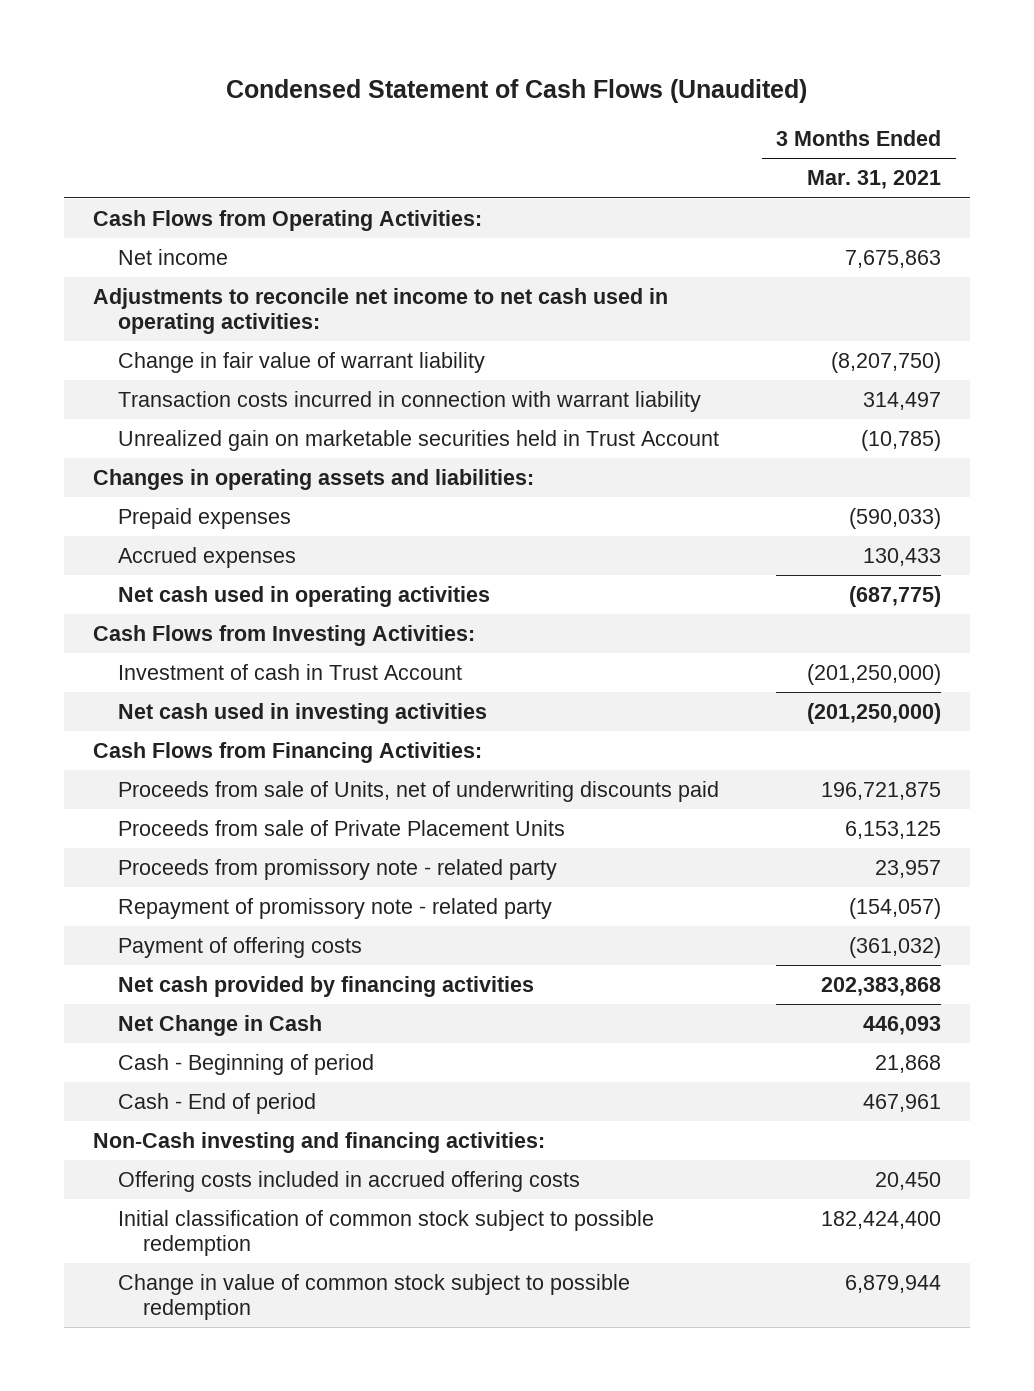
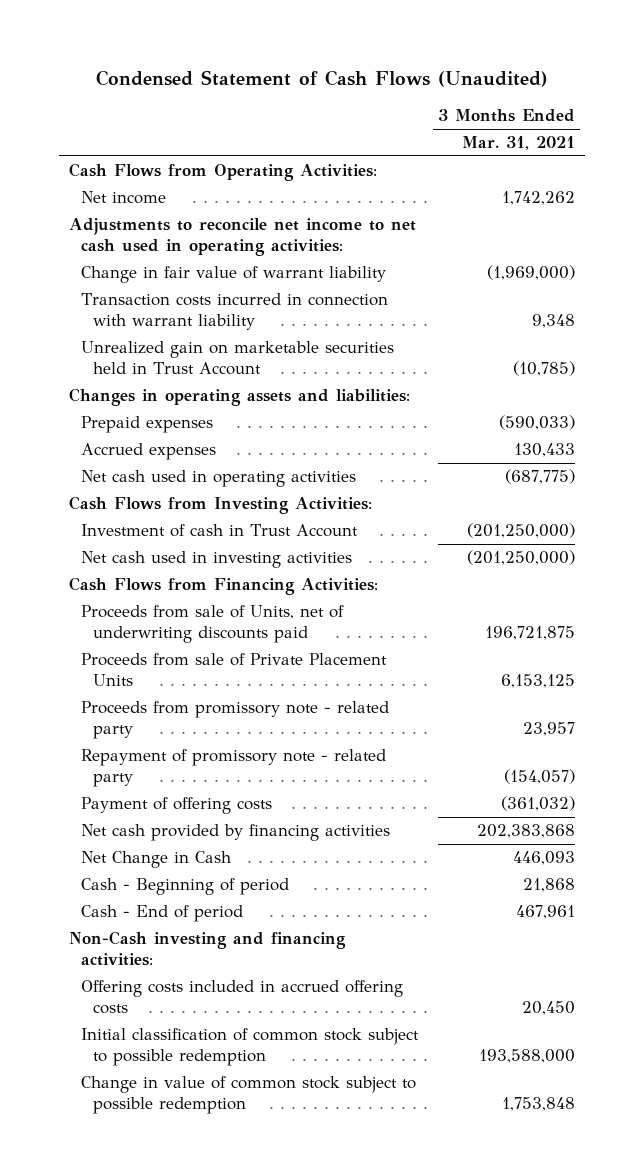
[845,249,942,268] 7,675,863 -> [502,191,576,206] 1,742,262
[831,351,942,373] (8,207,750) -> [487,265,576,281] (1,969,000)
[863,391,942,410] 314,497 -> [532,314,576,329] 9,348
[821,1210,942,1229] 182,424,400 -> [479,1049,576,1064] 193,588,000
[845,1274,942,1293] 6,879,944 -> [502,1097,576,1112] 1,753,848

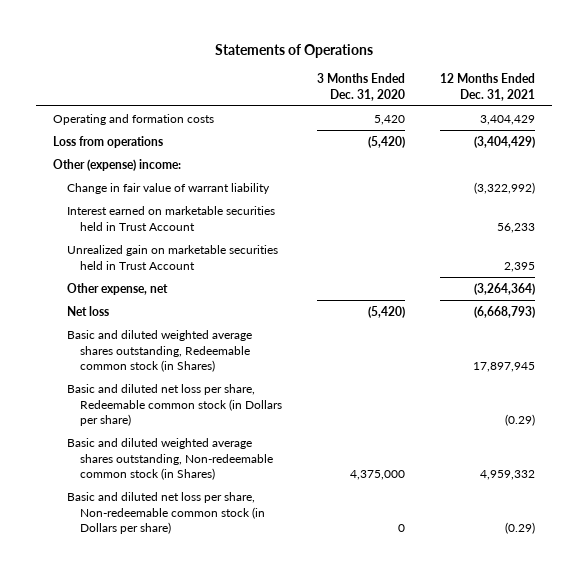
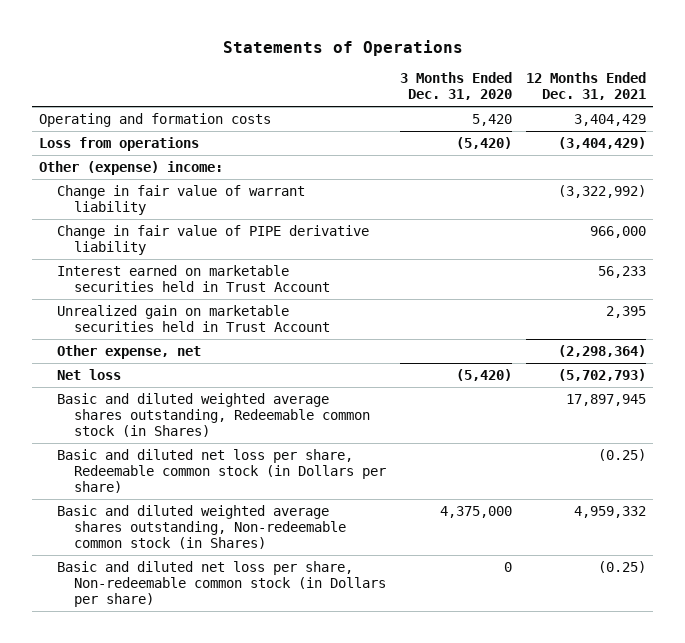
none -> [56,225,369,255] Change in fair value of PIPE derivative liability
[473,282,535,295] (3,264,364) -> [558,345,647,358] (2,298,364)
[473,305,535,318] (6,668,793) -> [558,369,647,382] (5,702,793)
[504,414,535,427] (0.29) -> [598,449,647,462] (0.25)
[504,522,535,535] (0.29) -> [598,561,647,574] (0.25)

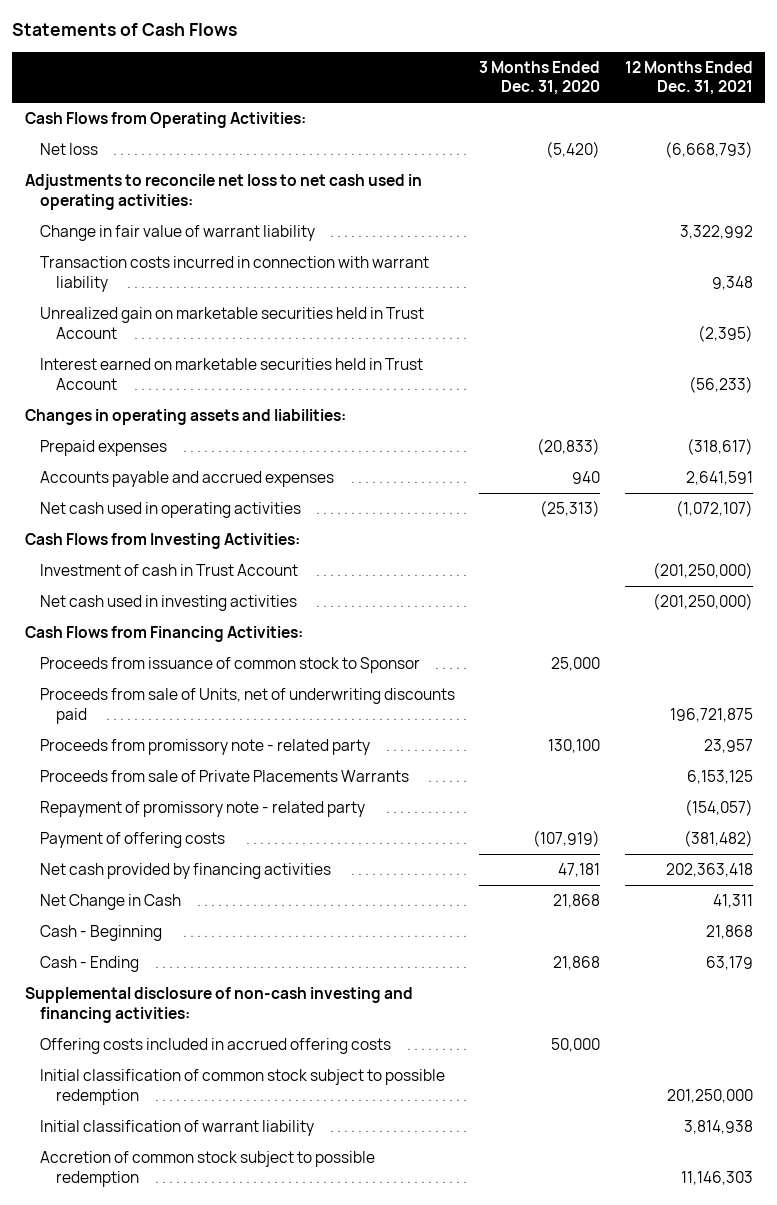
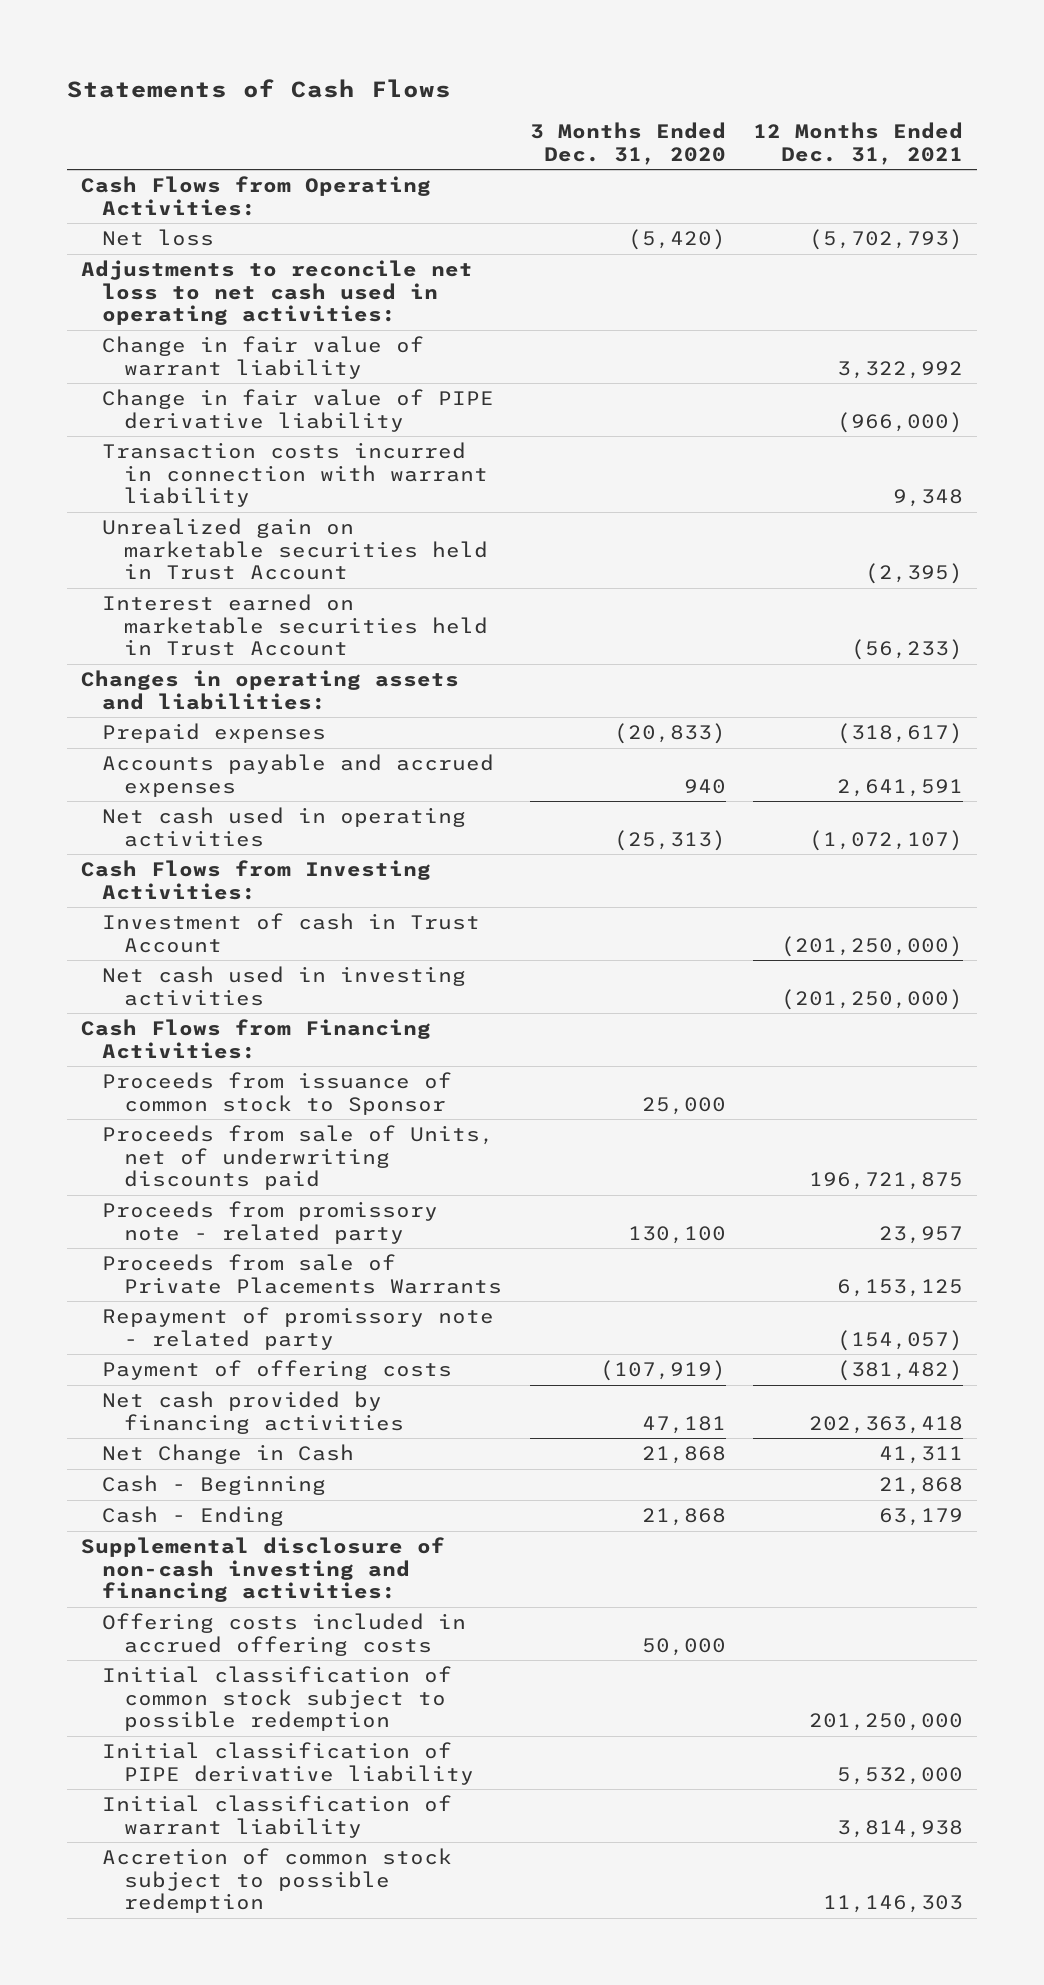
[664,141,753,159] (6,668,793) -> [809,229,964,251] (5,702,793)
none -> [102,389,495,432] Change in fair value of PIPE derivative liability
none -> [102,1742,475,1785] Initial classification of PIPE derivative liability

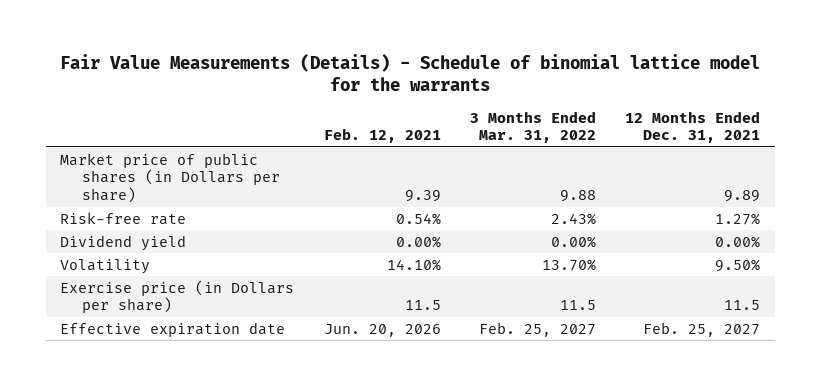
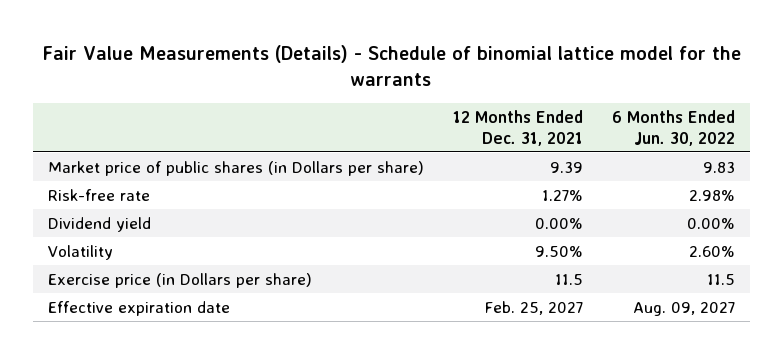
[323,128,441,144] Feb. 12, 2021 -> none
[469,110,596,144] 3 Months Ended Mar. 31, 2022 -> none
none -> [612,110,736,146] 6 Months Ended Jun. 30, 2022
[724,190,761,203] 9.89 -> [549,161,583,173] 9.39

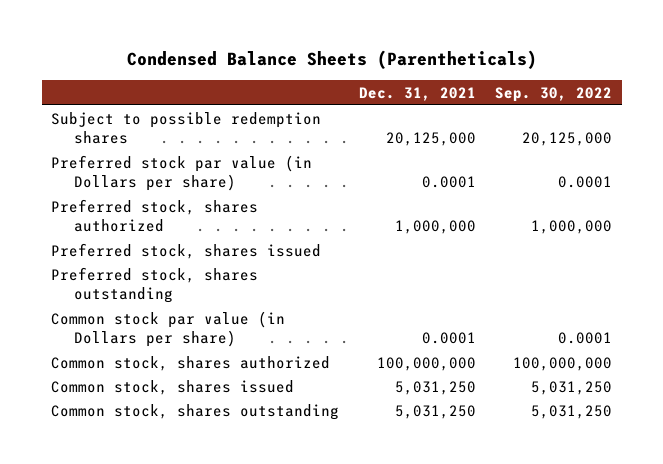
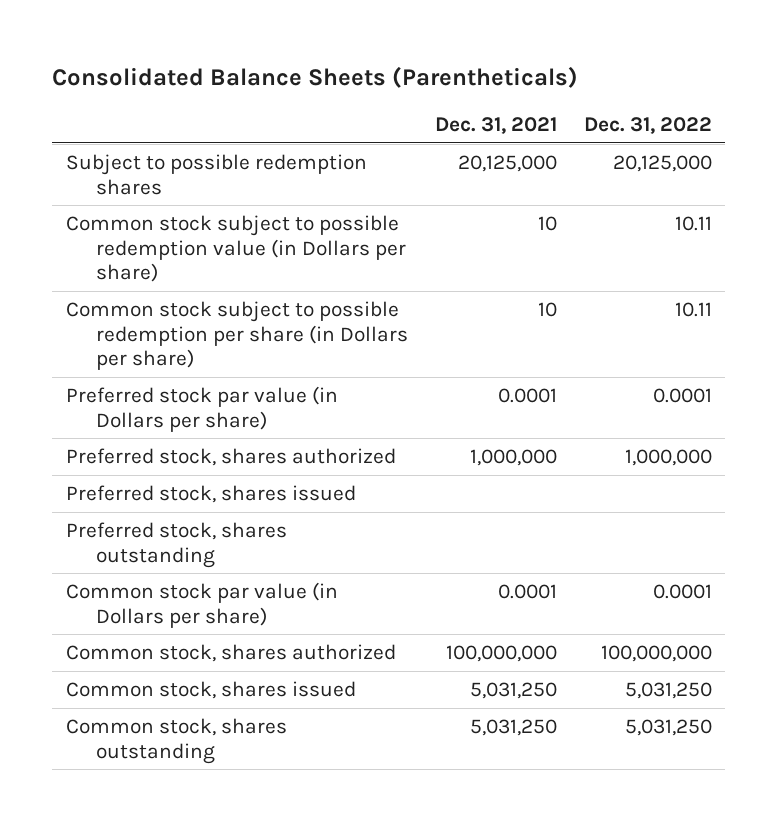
[126,50,537,70] Condensed Balance Sheets (Parentheticals) -> [52,66,579,89] Consolidated Balance Sheets (Parentheticals)
[494,86,612,102] Sep. 30, 2022 -> none
none -> [583,117,712,135] Dec. 31, 2022
none -> [65,214,406,283] Common stock subject to possible redemption value (in Dollars per share)
none -> [65,300,408,371] Common stock subject to possible redemption per share (in Dollars per share)

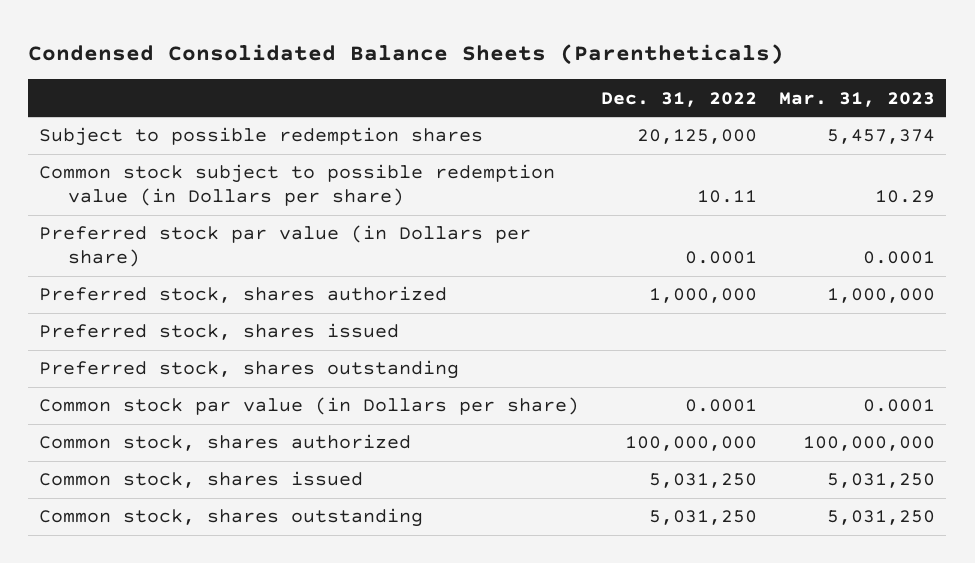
[52,66,579,89] Consolidated Balance Sheets (Parentheticals) -> [28,43,785,65] Condensed Consolidated Balance Sheets (Parentheticals)
[434,117,557,135] Dec. 31, 2021 -> none
none -> [779,91,936,107] Mar. 31, 2023
[65,300,408,371] Common stock subject to possible redemption per share (in Dollars per share) -> none

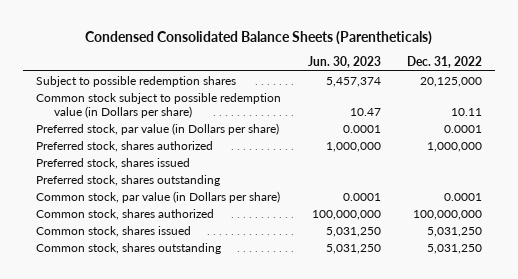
[779,91,936,107] Mar. 31, 2023 -> none
none -> [307,56,381,69] Jun. 30, 2023
[39,225,532,268] Preferred stock par value (in Dollars per share) -> [36,122,280,135] Preferred stock, par value (in Dollars per share)
[39,397,580,416] Common stock par value (in Dollars per share) -> [36,190,281,203] Common stock, par value (in Dollars per share)

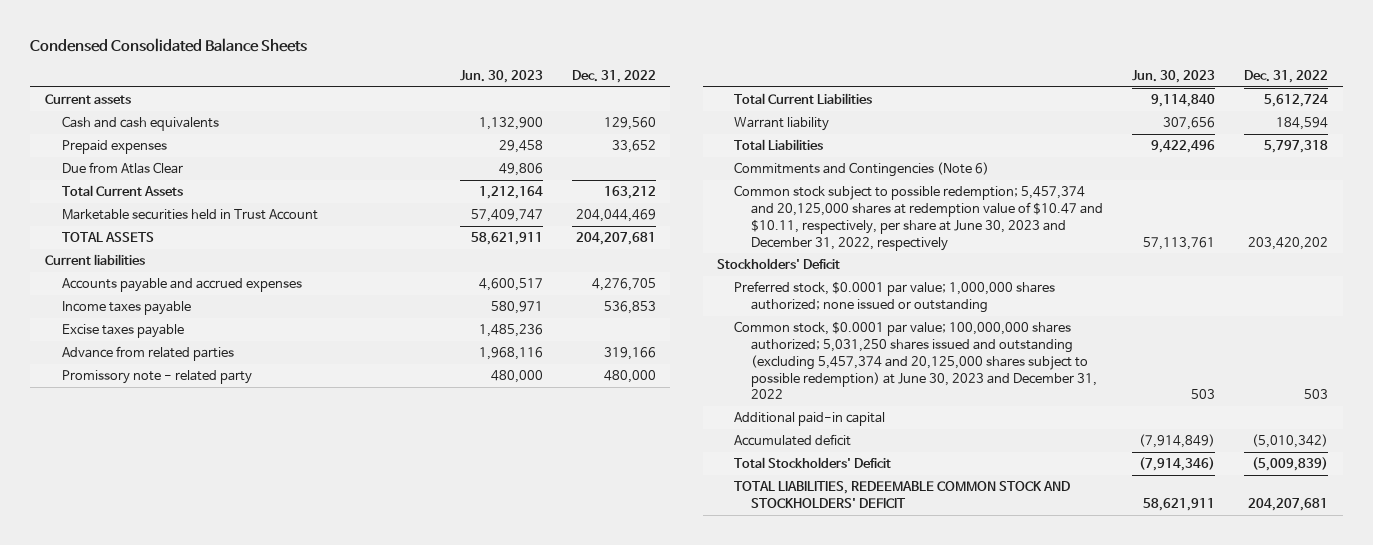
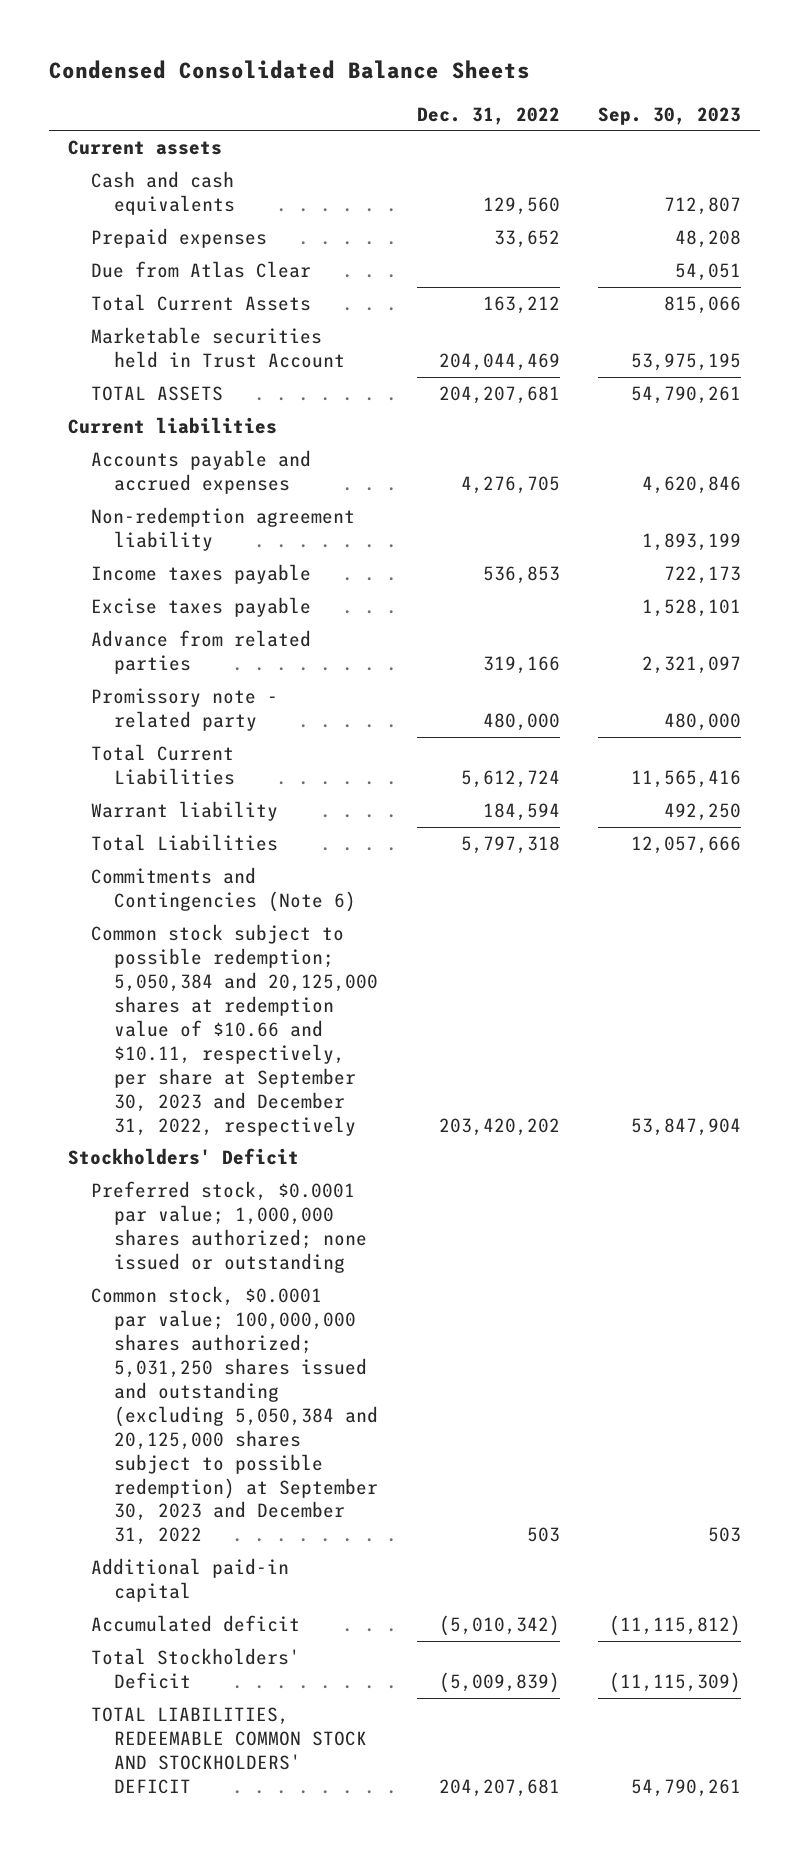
[459,69,543,83] Jun. 30, 2023 -> none
none -> [598,106,742,125] Sep. 30, 2023
none -> [91,507,356,551] Non-redemption agreement liability
[734,185,1103,251] Common stock subject to possible redemption; 5,457,374 and 20,125,000 shares at redemption value of $10.47 and $10.11, respectively, per share at June 30, 2023 and December 31, 2022, respectively -> [91,924,378,1136] Common stock subject to possible redemption; 5,050,384 and 20,125,000 shares at redemption value of $10.66 and $10.11, respectively, per share at September 30, 2023 and December 31, 2022, respectively
[734,321,1097,400] Common stock, $0.0001 par value; 100,000,000 shares authorized; 5,031,250 shares issued and outstanding (excluding 5,457,374 and 20,125,000 shares subject to possible redemption) at June 30, 2023 and December 31, 2022 -> [91,1286,378,1546] Common stock, $0.0001 par value; 100,000,000 shares authorized; 5,031,250 shares issued and outstanding (excluding 5,050,384 and 20,125,000 shares subject to possible redemption) at September 30, 2023 and December 31, 2022

